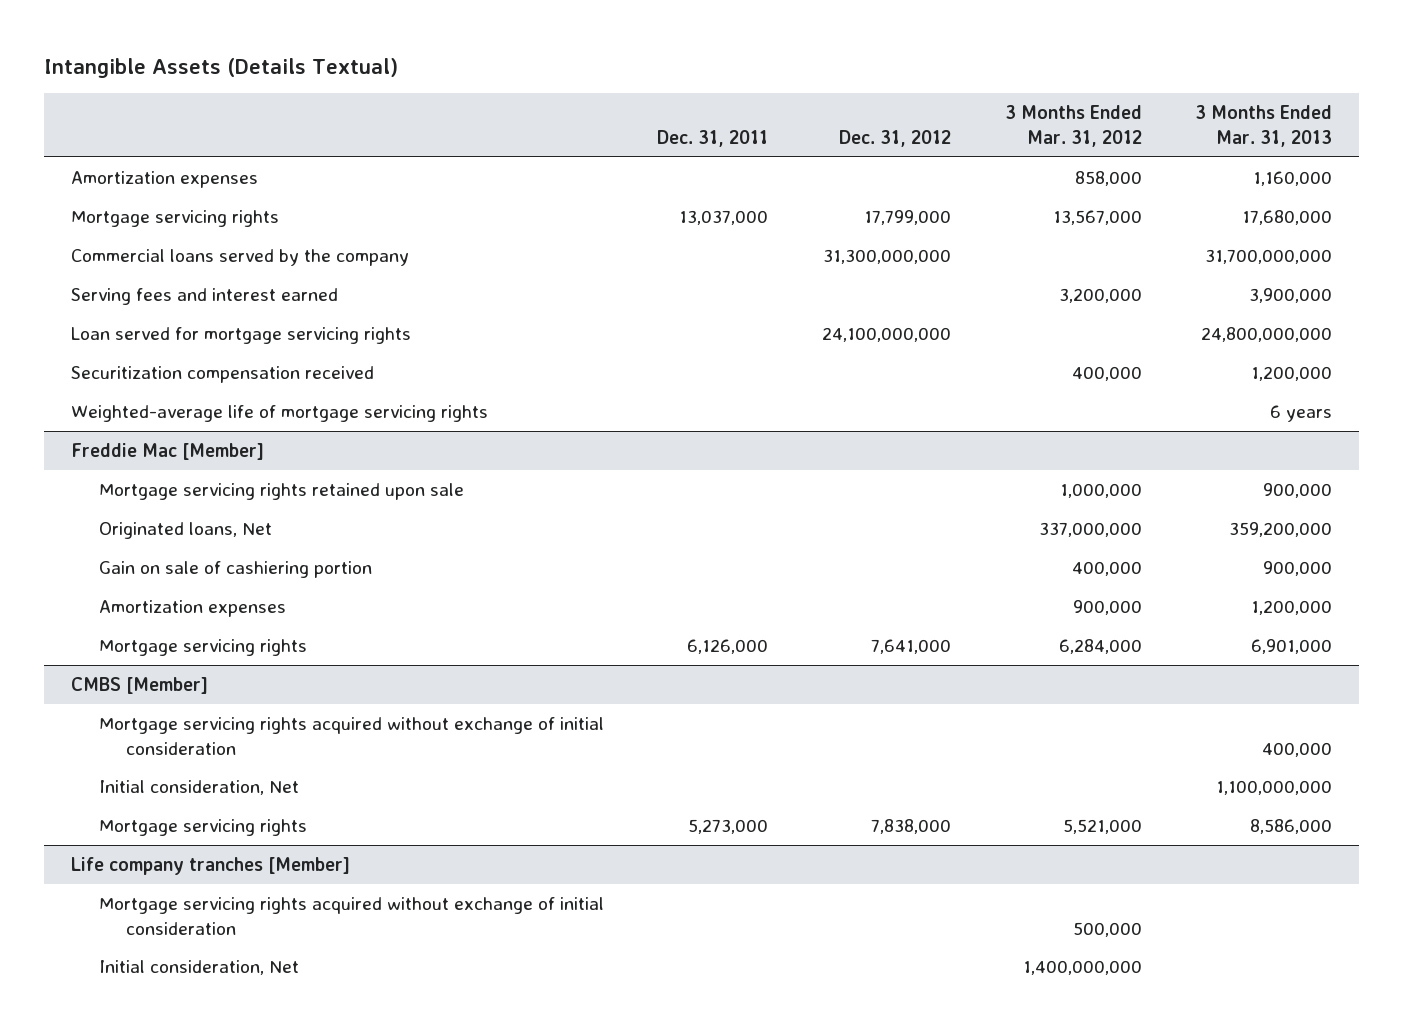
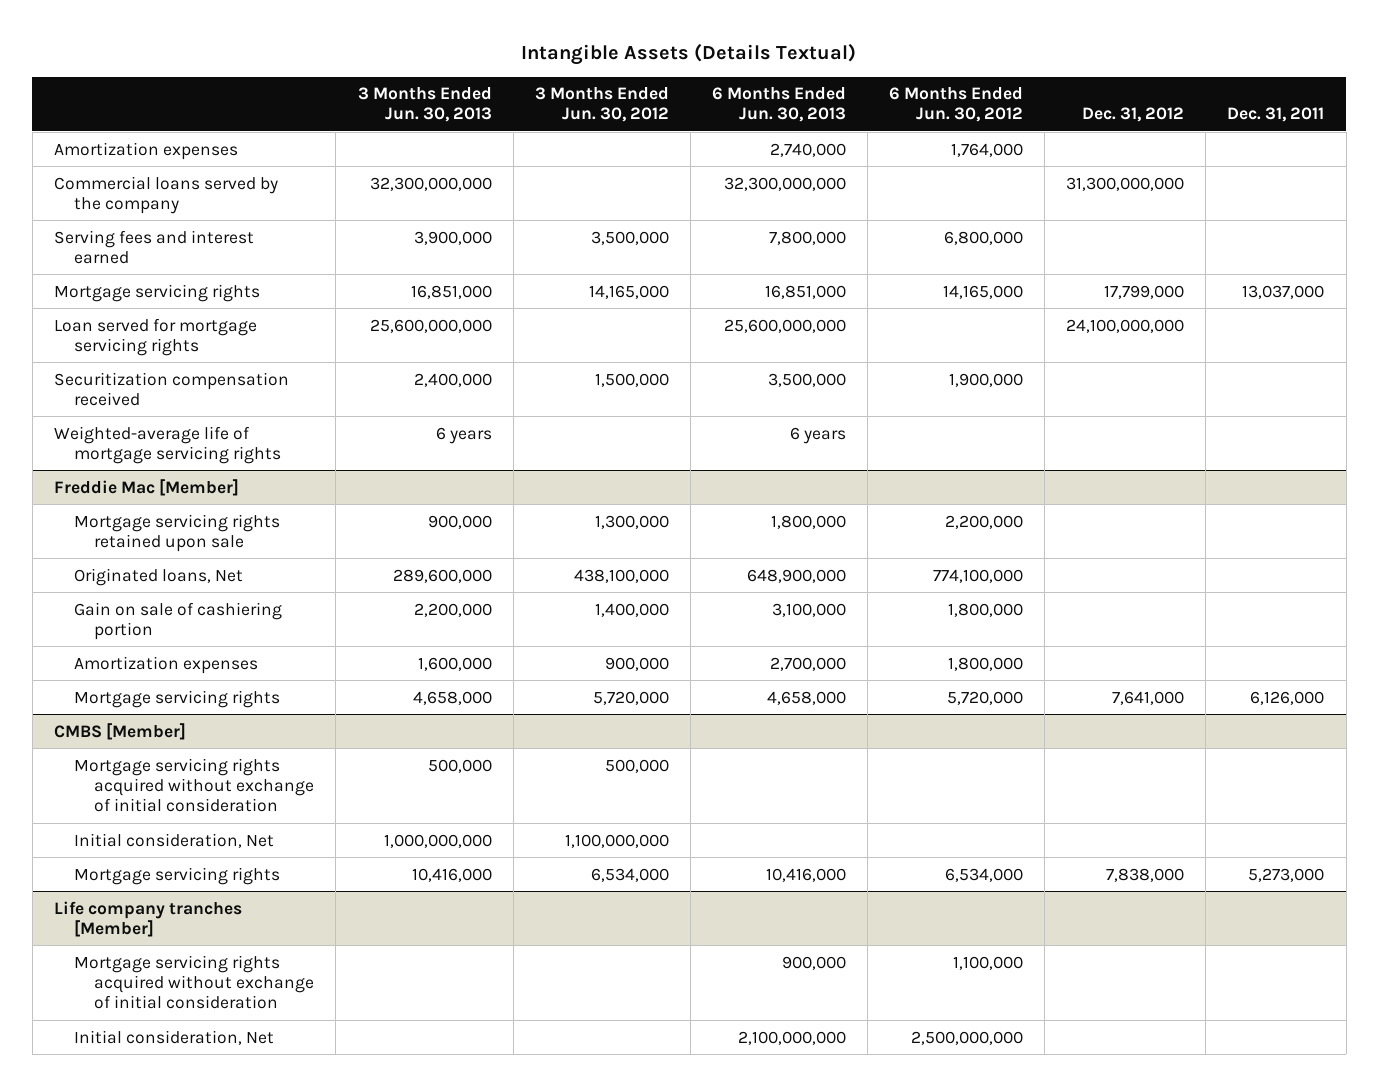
[1004,105,1142,147] 3 Months Ended Mar. 31, 2012 -> none
[1195,105,1333,147] 3 Months Ended Mar. 31, 2013 -> none
none -> [357,87,492,123] 3 Months Ended Jun. 30, 2013
none -> [534,87,669,123] 3 Months Ended Jun. 30, 2012
none -> [711,87,846,123] 6 Months Ended Jun. 30, 2013
none -> [889,87,1024,123] 6 Months Ended Jun. 30, 2012
[71,209,280,227] Mortgage servicing rights -> [53,283,260,302] Mortgage servicing rights

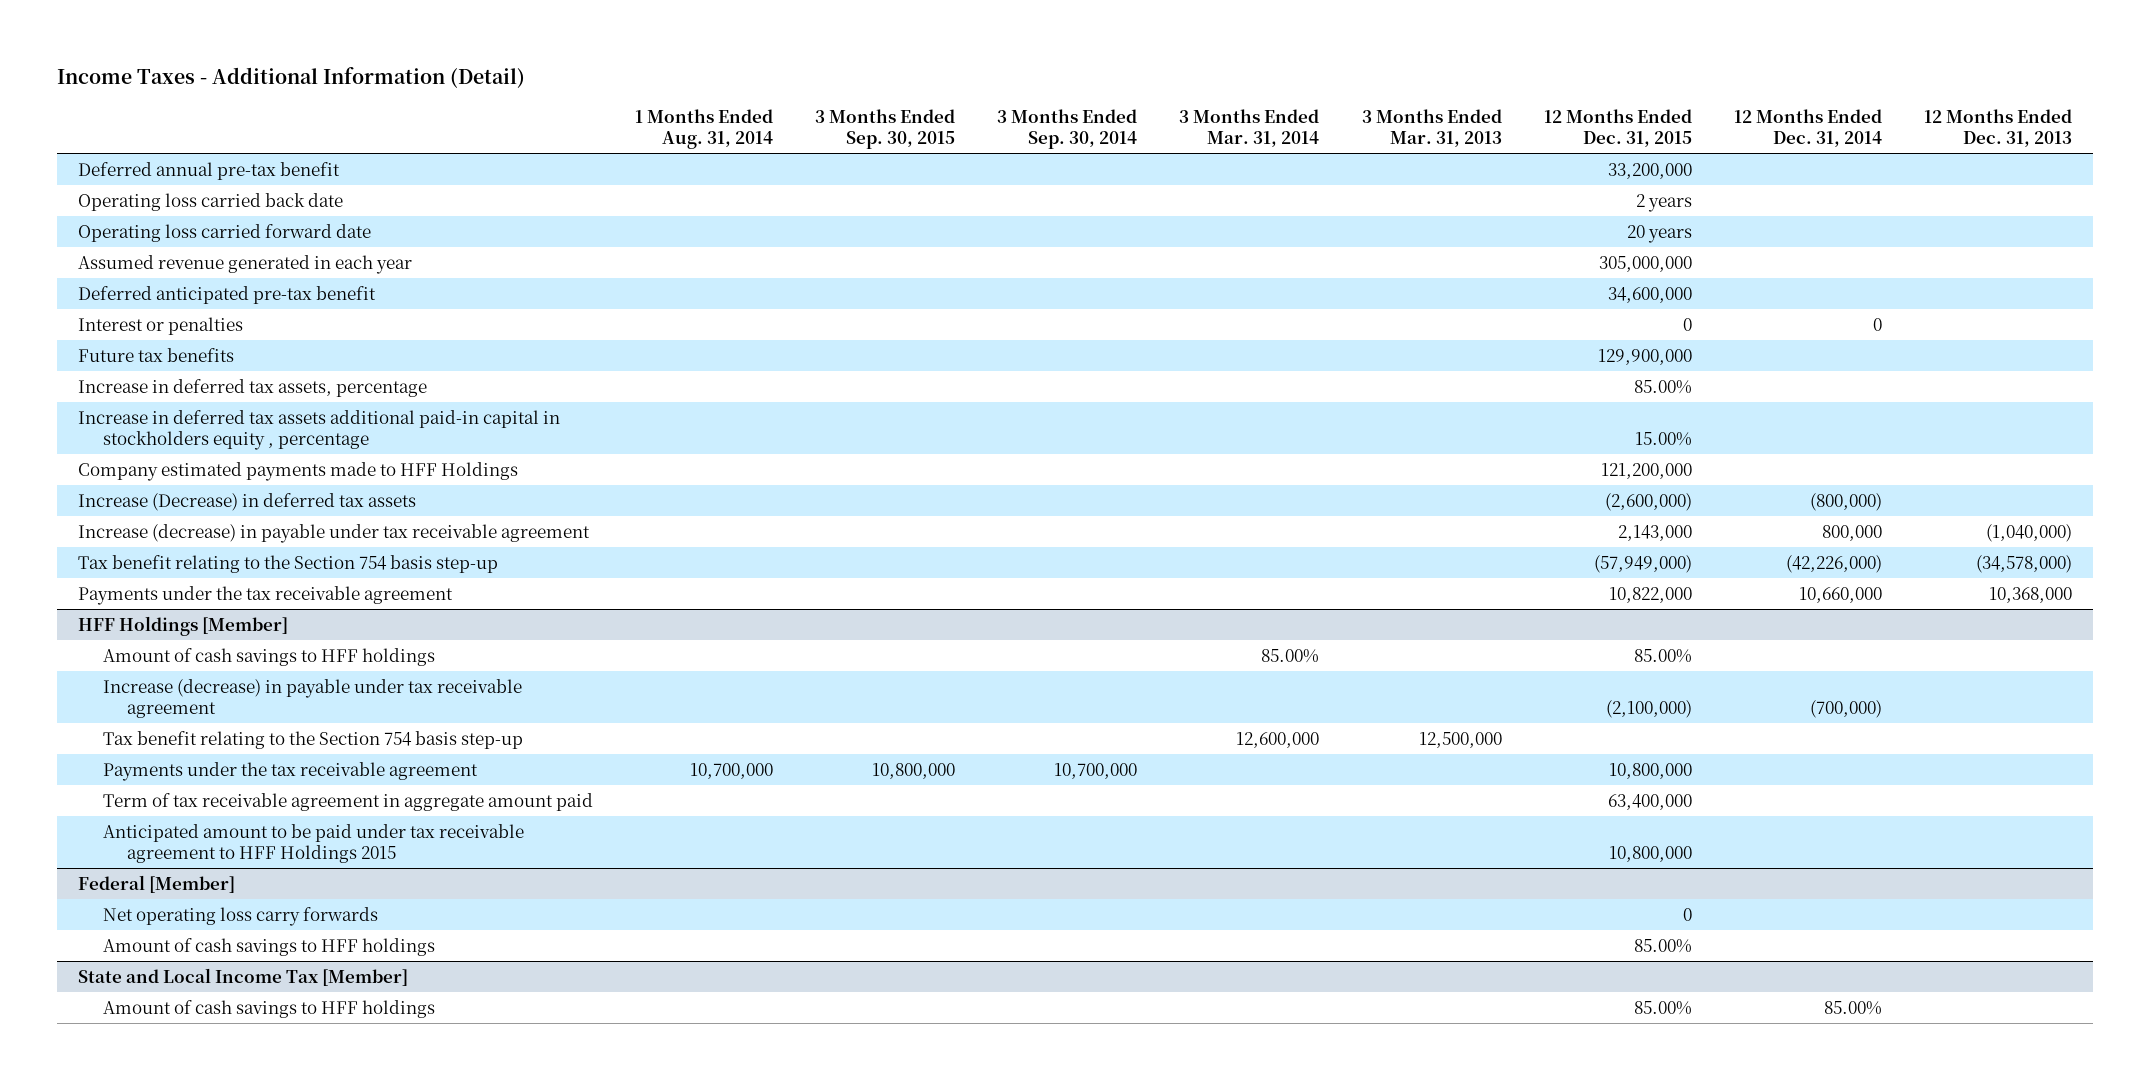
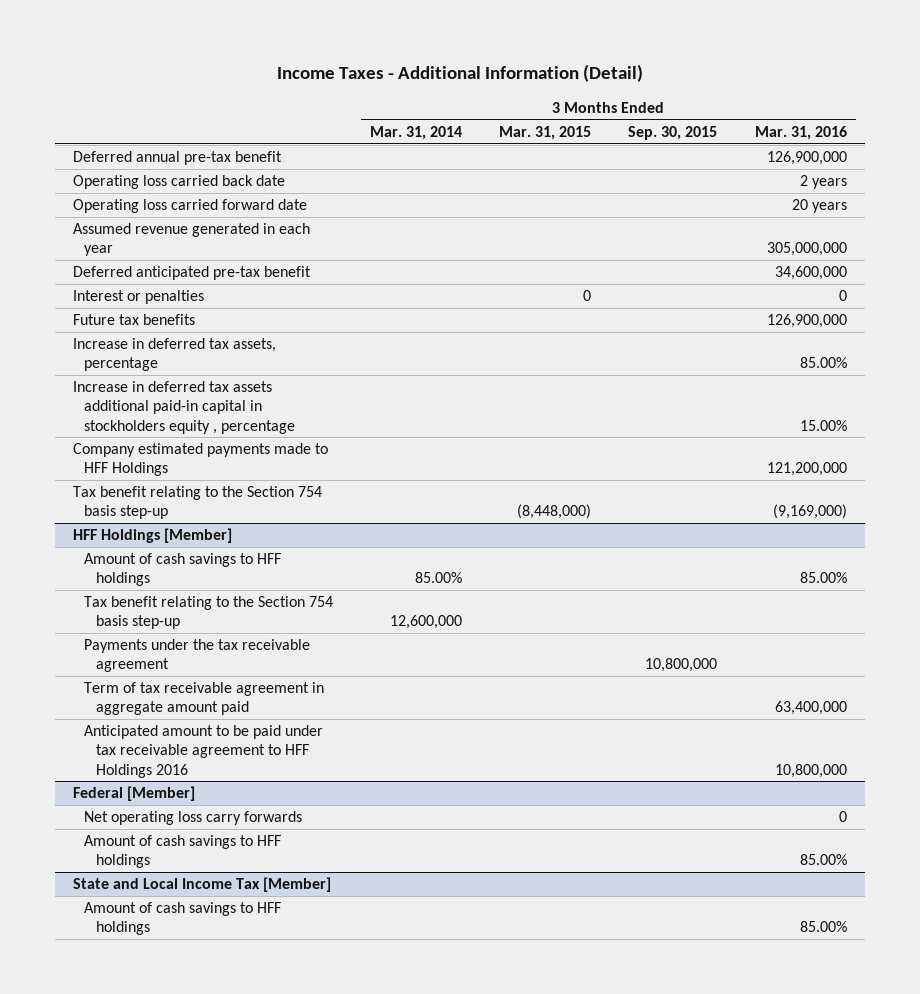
[635,108,774,150] 1 Months Ended Aug. 31, 2014 -> none
[997,108,1138,150] 3 Months Ended Sep. 30, 2014 -> none
[1361,108,1502,148] 3 Months Ended Mar. 31, 2013 -> none
[1543,108,1692,148] 12 Months Ended Dec. 31, 2015 -> none
[1733,108,1882,148] 12 Months Ended Dec. 31, 2014 -> none
[1923,108,2072,148] 12 Months Ended Dec. 31, 2013 -> none
none -> [499,125,592,140] Mar. 31, 2015
none -> [754,125,847,140] Mar. 31, 2016
[78,492,417,511] Increase (Decrease) in deferred tax assets -> none
[78,523,591,543] Increase (decrease) in payable under tax receivable agreement -> none
[78,585,454,605] Payments under the tax receivable agreement -> none
[102,678,522,719] Increase (decrease) in payable under tax receivable agreement -> none
[102,823,524,864] Anticipated amount to be paid under tax receivable agreement to HFF Holdings 2015 -> [84,725,324,778] Anticipated amount to be paid under tax receivable agreement to HFF Holdings 2016

